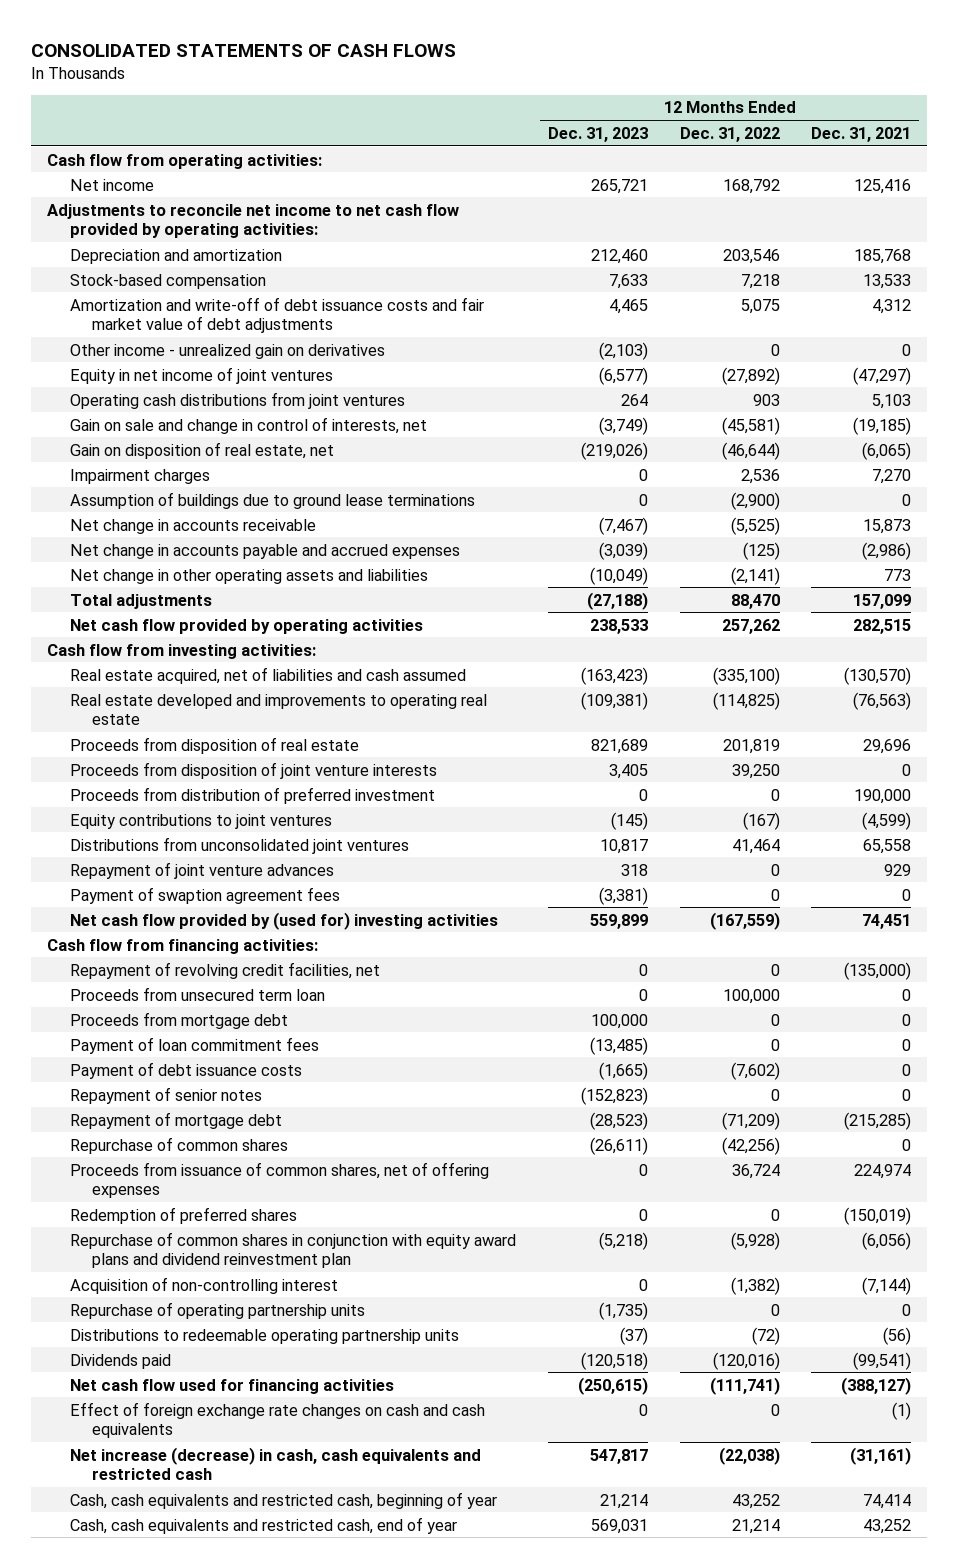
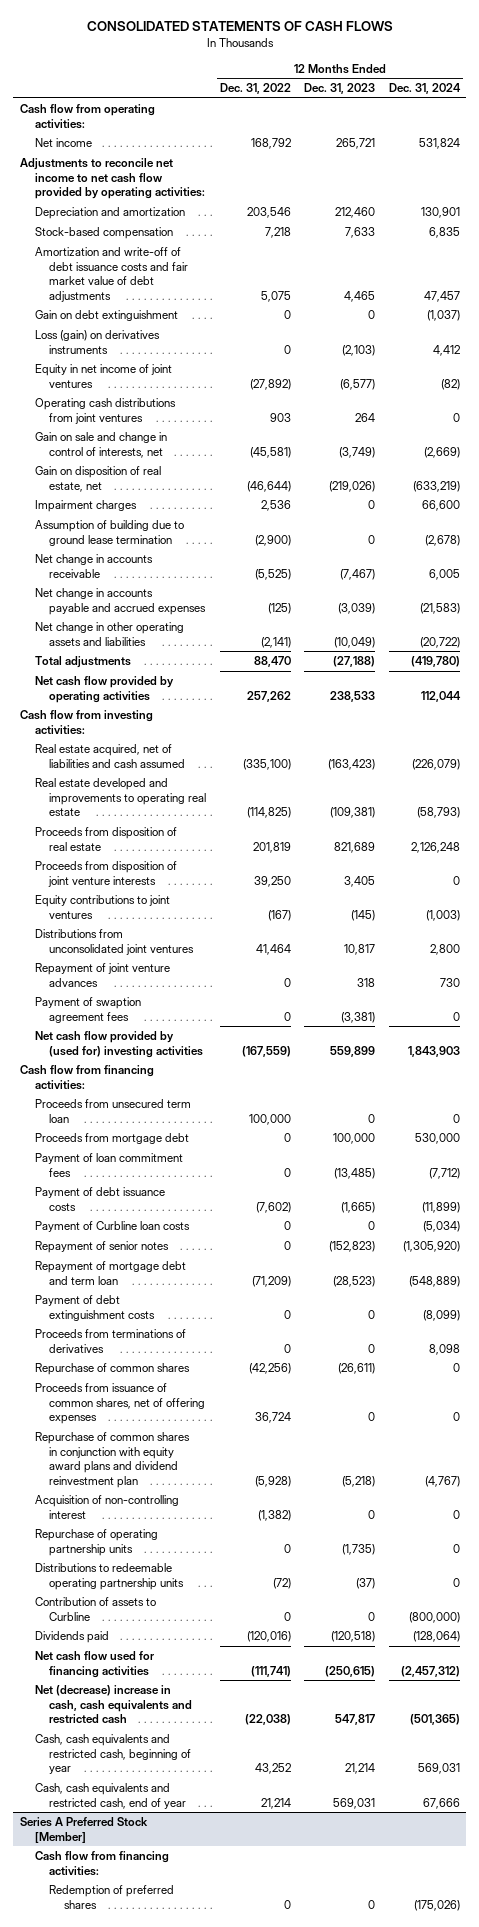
[811,126,912,142] Dec. 31, 2021 -> none
none -> [388,83,461,95] Dec. 31, 2024
none -> [34,310,178,322] Gain on debt extinguishment
[69,343,385,359] Other income - unrealized gain on derivatives -> [34,330,160,354] Loss (gain) on derivatives instruments
[69,491,475,509] Assumption of buildings due to ground lease terminations -> [34,520,184,546] Assumption of building due to ground lease termination
[69,786,435,804] Proceeds from distribution of preferred investment -> none
[69,961,380,979] Repayment of revolving credit facilities, net -> none
none -> [34,1221,190,1233] Payment of Curbline loan costs
[69,1111,282,1129] Repayment of mortgage debt -> [34,1261,186,1285] Repayment of mortgage debt and term loan
none -> [34,1295,156,1321] Payment of debt extinguishment costs
none -> [34,1329,186,1353] Proceeds from terminations of derivatives
[69,1206,297,1224] Redemption of preferred shares -> none
none -> [34,1597,156,1621] Contribution of assets to Curbline
[69,1401,485,1438] Effect of foreign exchange rate changes on cash and cash equivalents -> none
[69,1446,481,1480] Net increase (decrease) in cash, cash equivalents and restricted cash -> [34,1685,193,1725] Net (decrease) increase in cash, cash equivalents and restricted cash
none -> [19,1817,148,1843] Series A Preferred Stock [Member]
none -> [34,1851,169,1876] Cash flow from financing activities:
none -> [49,1885,175,1909] Redemption of preferred shares

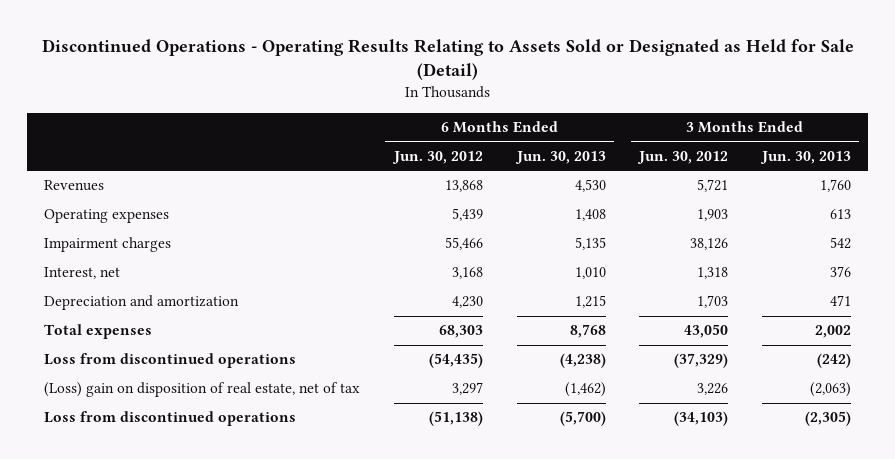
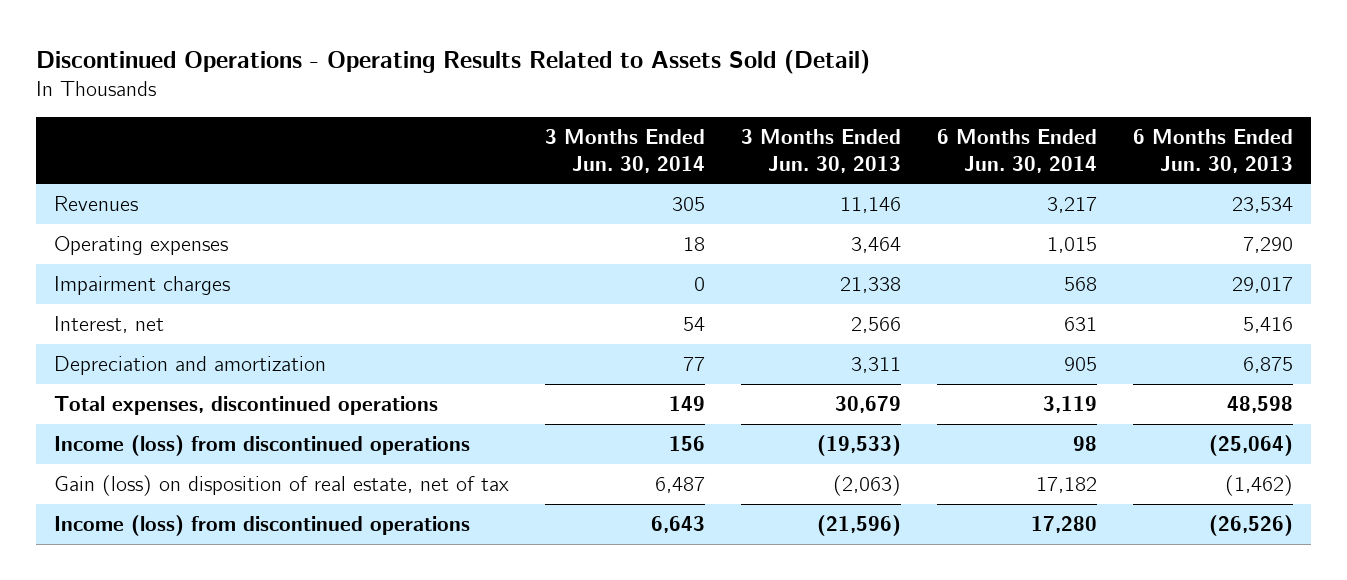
[41,38,854,80] Discontinued Operations - Operating Results Relating to Assets Sold or Designated as Held for Sale (Detail) -> [35,50,870,75] Discontinued Operations - Operating Results Related to Assets Sold (Detail)
[391,150,483,164] Jun. 30, 2012 -> none
[637,150,729,164] Jun. 30, 2012 -> none
none -> [544,129,705,173] 3 Months Ended Jun. 30, 2014
none -> [937,129,1098,173] 6 Months Ended Jun. 30, 2014
[574,179,606,193] 4,530 -> [1232,196,1294,213] 23,534
[819,179,851,193] 1,760 -> [839,196,901,213] 11,146
[574,209,606,222] 1,408 -> [1243,236,1294,253] 7,290
[829,209,851,220] 613 -> [850,236,901,253] 3,464
[574,237,606,251] 5,135 -> [1232,276,1294,293] 29,017
[829,237,851,250] 542 -> [839,276,901,293] 21,338
[574,267,606,280] 1,010 -> [1243,316,1294,333] 5,416
[829,266,851,278] 376 -> [850,316,901,333] 2,566
[574,295,606,309] 1,215 -> [1243,356,1294,373] 6,875
[829,295,851,307] 471 -> [850,356,901,373] 3,311
[44,324,153,340] Total expenses -> [53,395,438,415] Total expenses, discontinued operations
[569,324,606,339] 8,768 -> [1227,395,1294,413] 48,598
[814,325,851,339] 2,002 -> [834,395,901,413] 30,679
[44,353,297,369] Loss from discontinued operations -> [53,434,470,456] Income (loss) from discontinued operations
[559,353,606,369] (4,238) -> [1209,434,1294,456] (25,064)
[816,353,851,369] (242) -> [816,434,901,456] (19,533)
[44,382,361,398] (Loss) gain on disposition of real estate, net of tax -> [53,474,509,496] Gain (loss) on disposition of real estate, net of tax
[44,411,297,427] Loss from discontinued operations -> [53,514,470,536] Income (loss) from discontinued operations
[559,411,606,427] (5,700) -> [1209,514,1294,536] (26,526)
[804,411,851,427] (2,305) -> [816,514,901,536] (21,596)

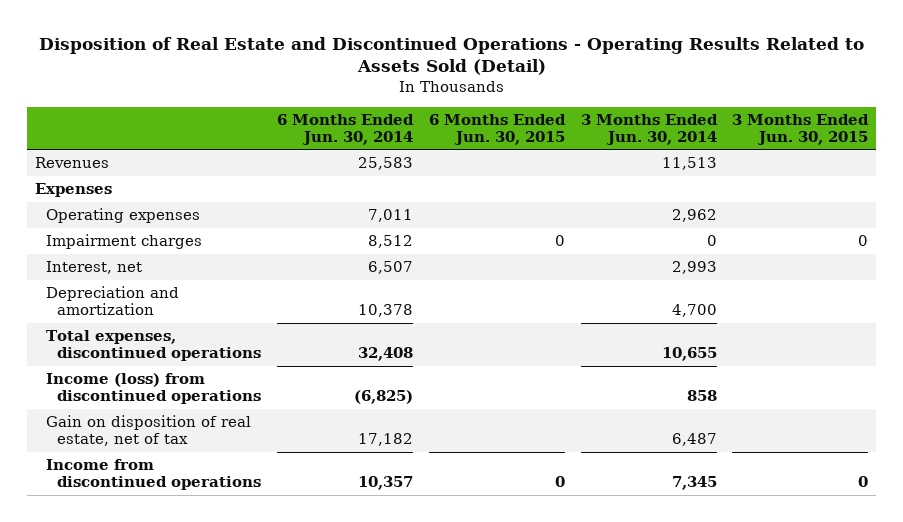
[35,50,870,75] Discontinued Operations - Operating Results Related to Assets Sold (Detail) -> [38,36,864,76] Disposition of Real Estate and Discontinued Operations - Operating Results Related to Assets Sold (Detail)
[740,129,901,173] 3 Months Ended Jun. 30, 2013 -> none
[1133,129,1294,173] 6 Months Ended Jun. 30, 2013 -> none
none -> [428,113,566,145] 6 Months Ended Jun. 30, 2015
none -> [732,113,870,145] 3 Months Ended Jun. 30, 2015
[671,196,705,211] 305 -> [661,157,717,171] 11,513
[1047,196,1098,213] 3,217 -> [357,157,413,171] 25,583
none -> [34,183,112,198] Expenses
[682,236,705,251] 18 -> [671,209,717,223] 2,962
[1047,236,1098,253] 1,015 -> [367,209,413,223] 7,011
[1064,276,1098,291] 568 -> [367,235,413,249] 8,512
[682,316,705,331] 54 -> [671,261,717,275] 2,993
[1064,316,1098,331] 631 -> [367,261,413,275] 6,507
[682,356,705,371] 77 -> [671,304,717,318] 4,700
[1064,356,1098,371] 905 -> [357,304,413,318] 10,378
[668,395,705,411] 149 -> [661,347,717,362] 10,655
[1043,395,1098,413] 3,119 -> [357,347,413,362] 32,408
[668,435,705,451] 156 -> [686,390,717,402] 858
[1073,435,1098,451] 98 -> [353,390,413,405] (6,825)
[53,474,509,496] Gain (loss) on disposition of real estate, net of tax -> [45,415,251,447] Gain on disposition of real estate, net of tax
[53,514,470,536] Income (loss) from discontinued operations -> [45,459,261,491] Income from discontinued operations
[650,515,705,533] 6,643 -> [671,476,717,491] 7,345
[1031,515,1098,533] 17,280 -> [357,476,413,491] 10,357

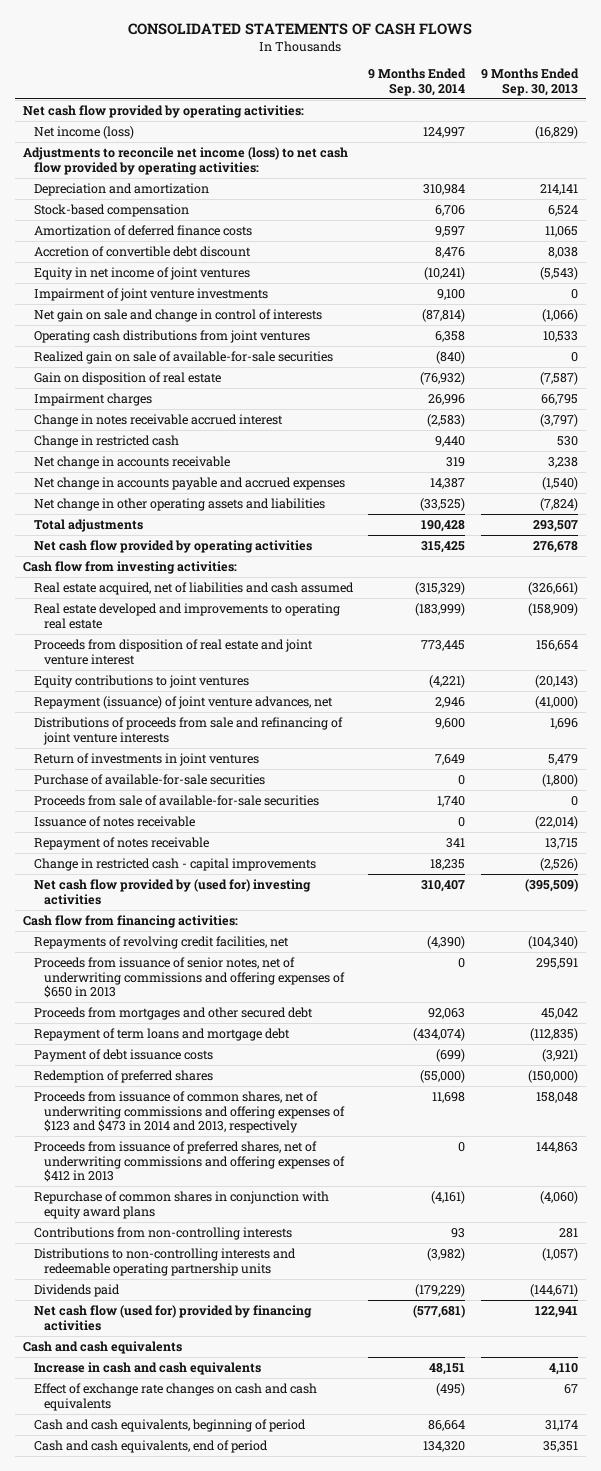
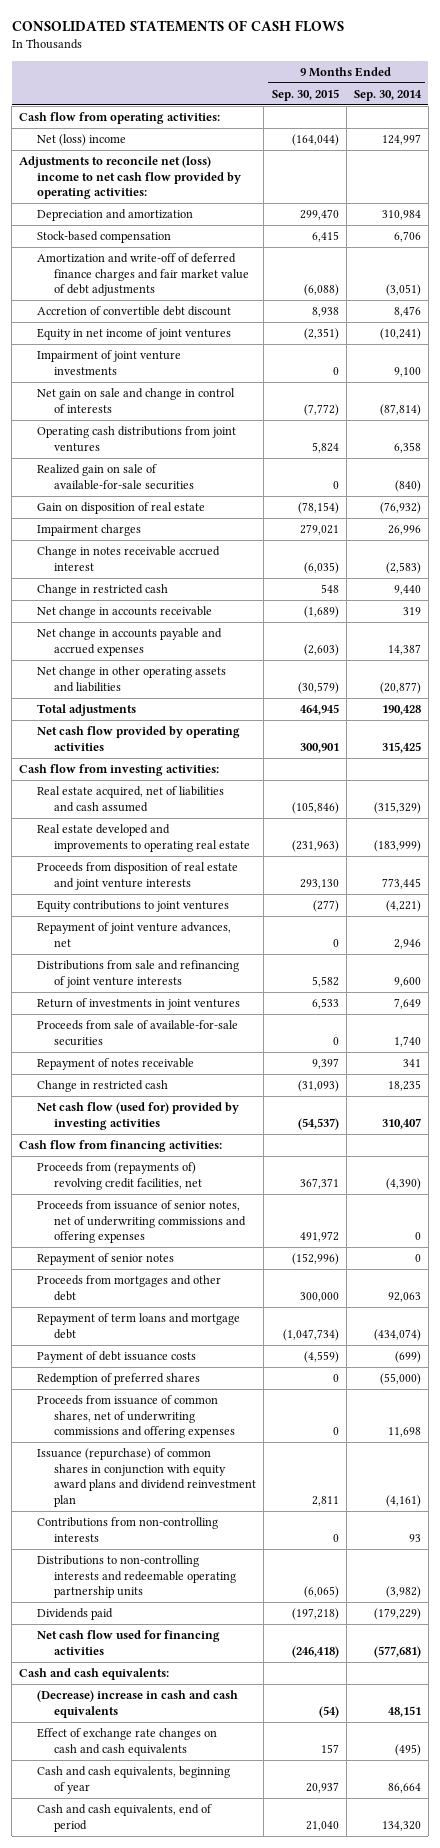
[481,68,580,96] 9 Months Ended Sep. 30, 2013 -> none
none -> [271,89,339,102] Sep. 30, 2015
[22,105,304,119] Net cash flow provided by operating activities: -> [19,112,221,125] Cash flow from operating activities:
[33,126,134,140] Net income (loss) -> [36,134,126,147] Net (loss) income
[22,147,348,175] Adjustments to reconcile net income (loss) to net cash flow provided by operating activities: -> [19,156,241,200] Adjustments to reconcile net (loss) income to net cash flow provided by operating activities:
[33,225,252,237] Amortization of deferred finance costs -> none
none -> [36,253,250,297] Amortization and write-off of deferred finance charges and fair market value of debt adjustments
[420,498,466,512] (33,525) -> [379,681,421,694] (20,877)
[33,639,313,665] Proceeds from disposition of real estate and joint venture interest -> [36,862,238,890] Proceeds from disposition of real estate and joint venture interests
[33,696,333,710] Repayment (issuance) of joint venture advances, net -> [36,922,231,947] Repayment of joint venture advances, net
[33,717,343,745] Distributions of proceeds from sale and refinancing of joint venture interests -> [36,960,239,988] Distributions from sale and refinancing of joint venture interests
[33,774,265,786] Purchase of available-for-sale securities -> none
[33,816,195,828] Issuance of notes receivable -> none
[33,858,316,872] Change in restricted cash - capital improvements -> [36,1080,168,1093] Change in restricted cash
[33,879,311,905] Net cash flow provided by (used for) investing activities -> [36,1102,239,1130] Net cash flow (used for) provided by investing activities
[33,936,289,950] Repayments of revolving credit facilities, net -> [36,1162,203,1190] Proceeds from (repayments of) revolving credit facilities, net
[33,957,346,999] Proceeds from issuance of senior notes, net of underwriting commissions and offering expenses of $650 in 2013 -> [36,1200,247,1244] Proceeds from issuance of senior notes, net of underwriting commissions and offering expenses
none -> [36,1253,174,1266] Repayment of senior notes
[33,1007,313,1021] Proceeds from mortgages and other secured debt -> [36,1275,221,1301] Proceeds from mortgages and other debt
[33,1141,346,1183] Proceeds from issuance of preferred shares, net of underwriting commissions and offering expenses of $412 in 2013 -> none
[33,1091,346,1134] Proceeds from issuance of common shares, net of underwriting commissions and offering expenses of $123 and $473 in 2014 and 2013, respectively -> [36,1395,236,1439] Proceeds from issuance of common shares, net of underwriting commissions and offering expenses
[33,1191,329,1219] Repurchase of common shares in conjunction with equity award plans -> [36,1448,257,1508] Issuance (repurchase) of common shares in conjunction with equity award plans and dividend reinvestment plan
[33,1305,312,1331] Net cash flow (used for) provided by financing activities -> [36,1630,220,1655] Net cash flow used for financing activities
[22,1341,182,1355] Cash and cash equivalents -> [19,1668,170,1681] Cash and cash equivalents:
[33,1362,261,1376] Increase in cash and cash equivalents -> [36,1690,238,1718] (Decrease) increase in cash and cash equivalents
[33,1419,306,1433] Cash and cash equivalents, beginning of period -> [36,1766,230,1794] Cash and cash equivalents, beginning of year

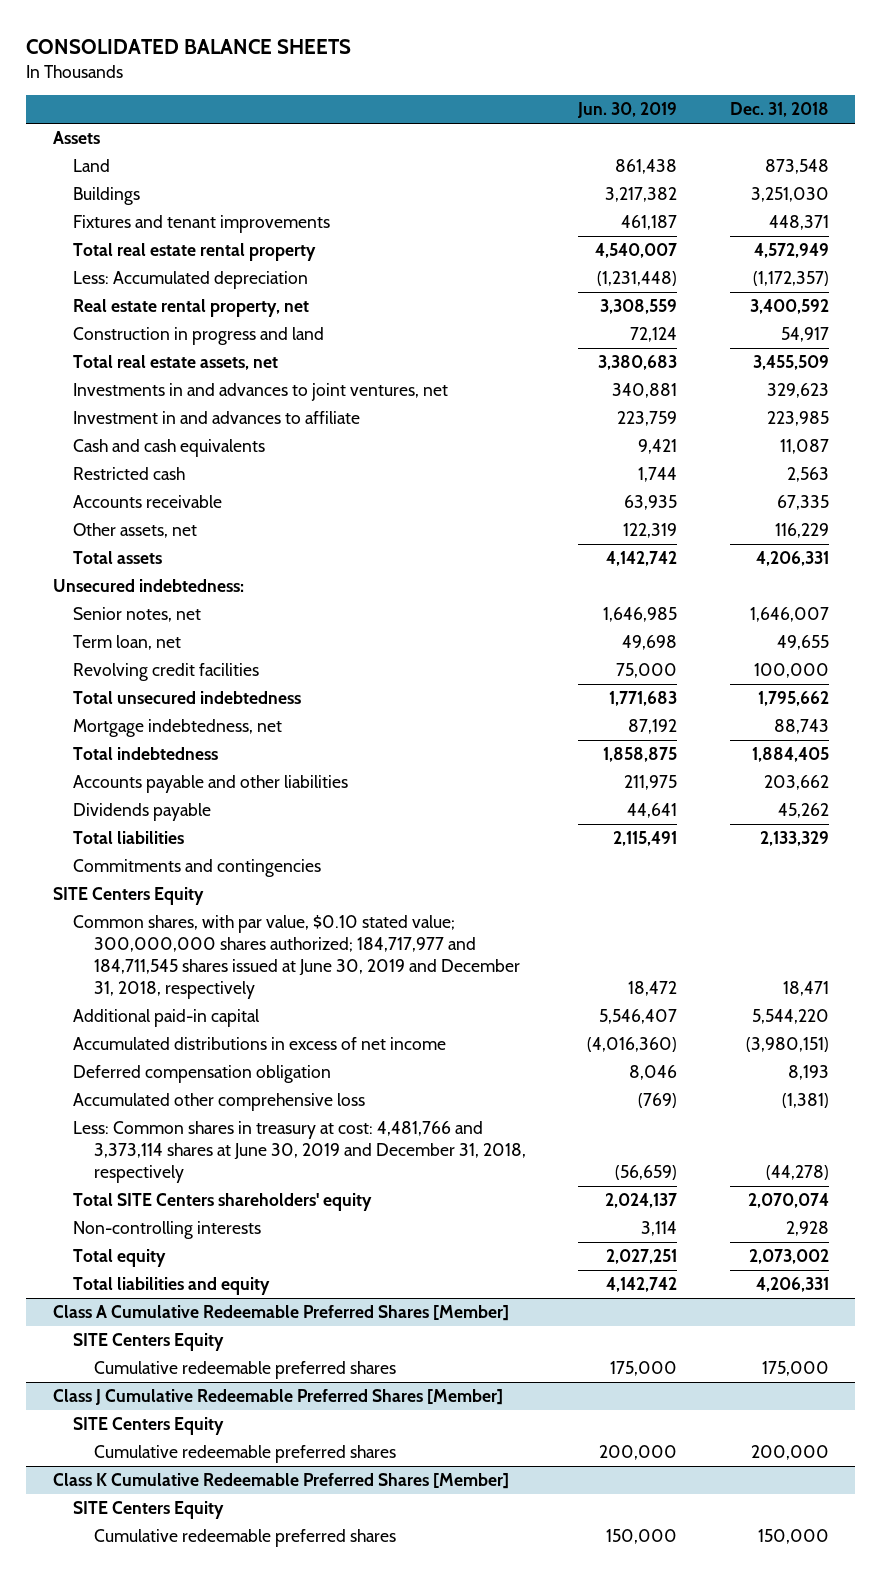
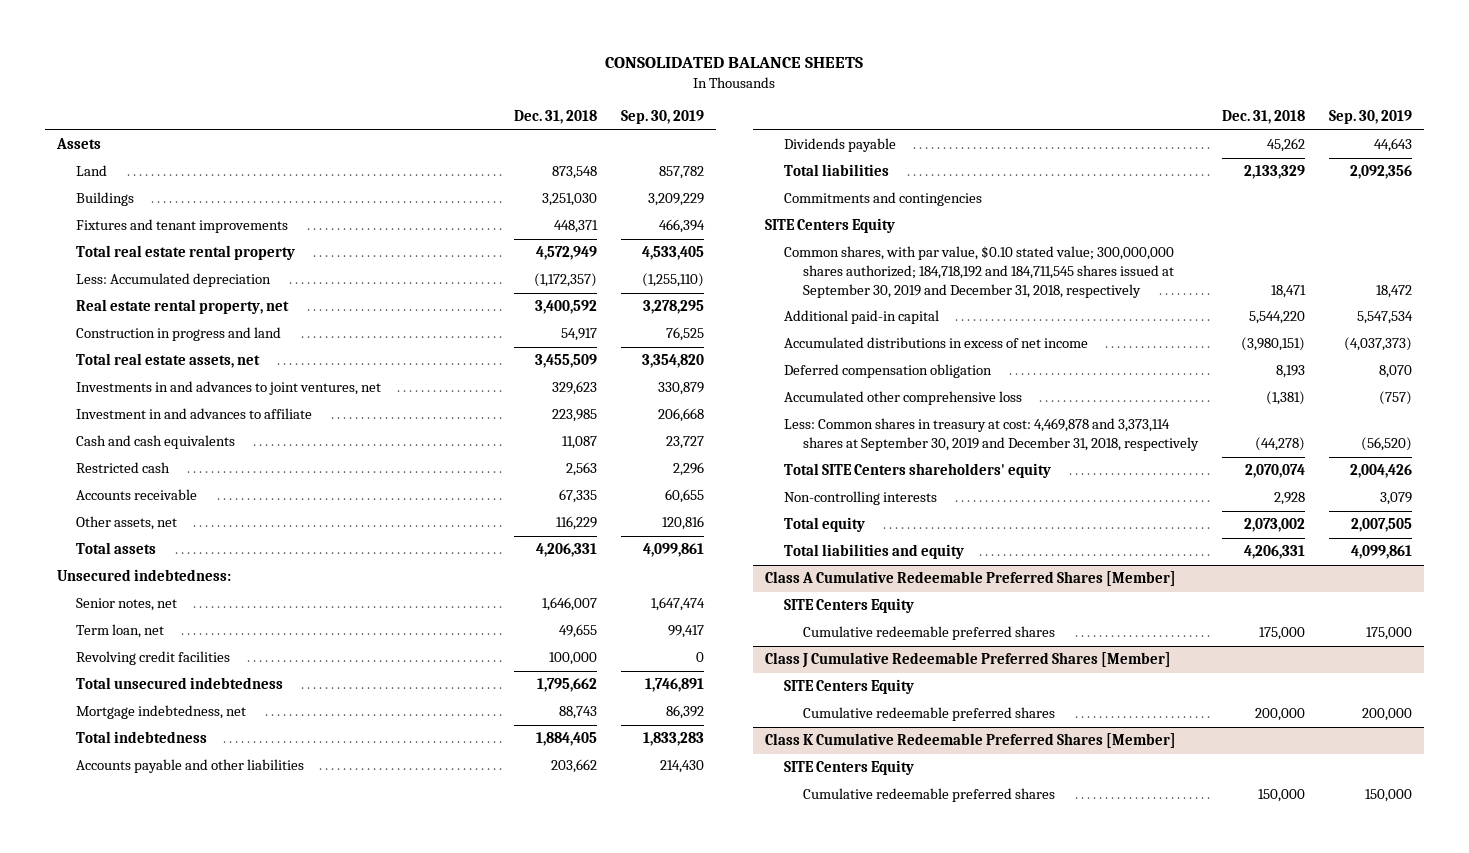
[577,102,678,119] Jun. 30, 2019 -> none
none -> [621,110,705,125] Sep. 30, 2019
[73,915,520,1000] Common shares, with par value, $0.10 stated value; 300,000,000 shares authorized; 184,717,977 and 184,711,545 shares issued at June 30, 2019 and December 31, 2018, respectively -> [783,246,1175,299] Common shares, with par value, $0.10 stated value; 300,000,000 shares authorized; 184,718,192 and 184,711,545 shares issued at September 30, 2019 and December 31, 2018, respectively
[73,1121,526,1184] Less: Common shares in treasury at cost: 4,481,766 and 3,373,114 shares at June 30, 2019 and December 31, 2018, respectively -> [783,418,1200,452] Less: Common shares in treasury at cost: 4,469,878 and 3,373,114 shares at September 30, 2019 and December 31, 2018, respectively

